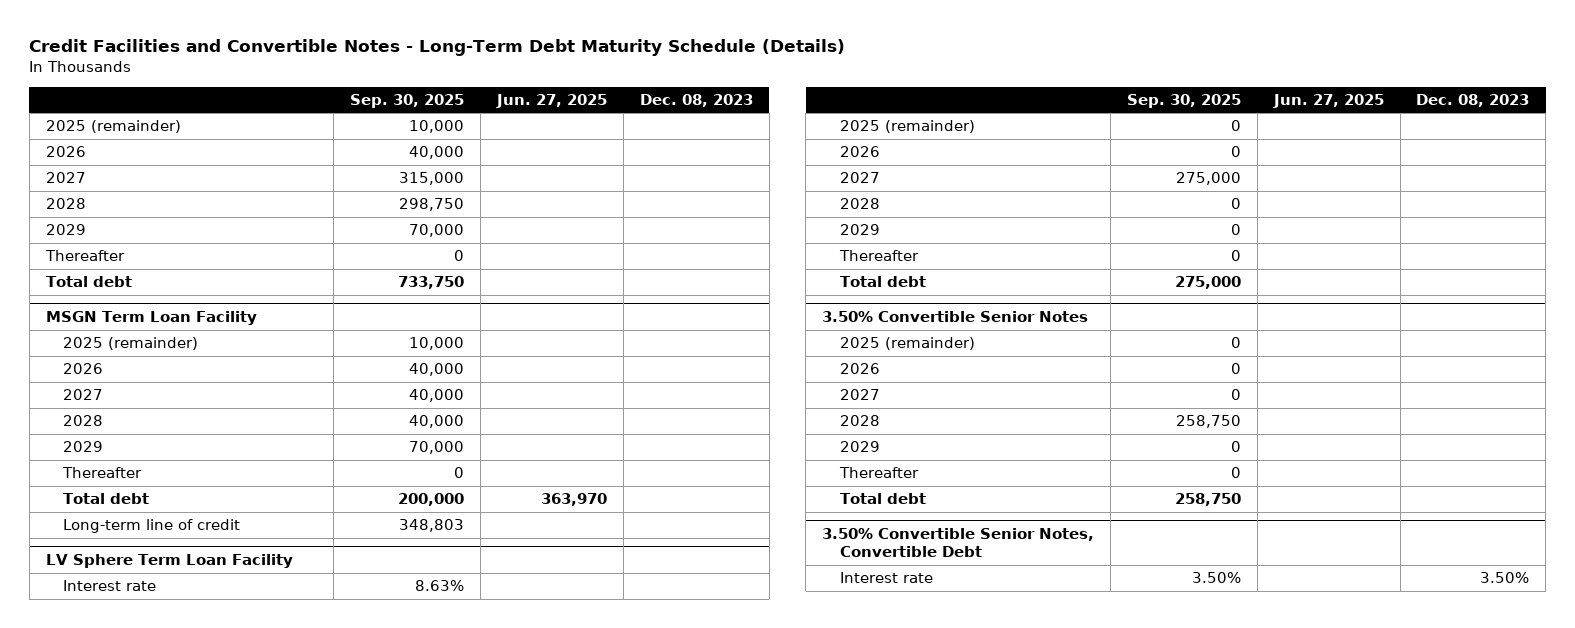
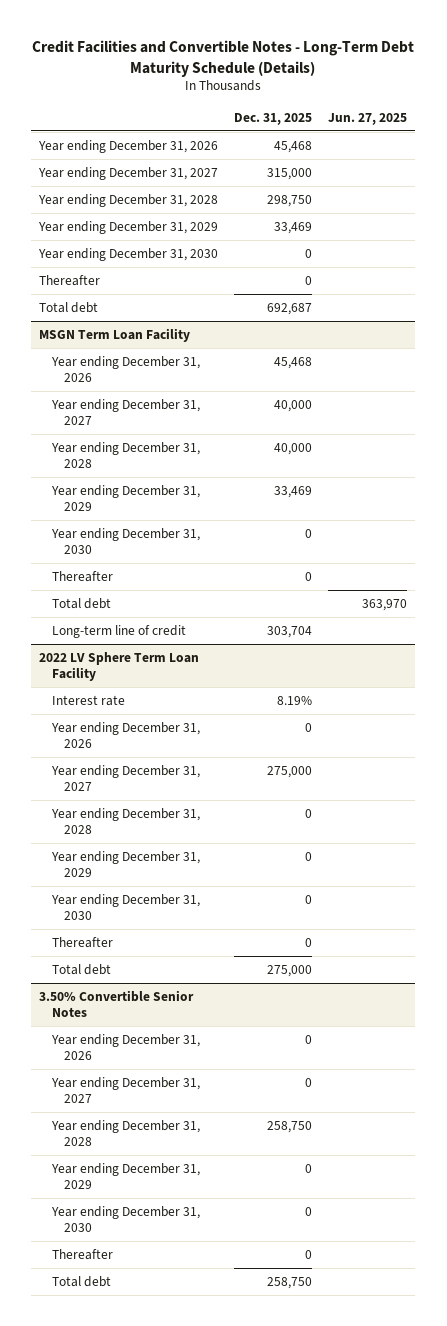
[350,93,465,108] Sep. 30, 2025 -> none
[639,93,753,107] Dec. 08, 2023 -> none
none -> [234,112,313,125] Dec. 31, 2025
[45,120,181,134] 2025 (remainder) -> none
[45,146,86,158] 2026 -> [38,139,219,153] Year ending December 31, 2026
[45,172,86,184] 2027 -> [38,166,219,180] Year ending December 31, 2027
[45,198,86,210] 2028 -> [38,193,219,207] Year ending December 31, 2028
[45,224,86,236] 2029 -> [38,220,219,234] Year ending December 31, 2029
none -> [38,247,219,261] Year ending December 31, 2030
[63,337,199,351] 2025 (remainder) -> none
[63,363,104,375] 2026 -> [50,355,200,383] Year ending December 31, 2026
[63,389,104,401] 2027 -> [50,398,200,426] Year ending December 31, 2027
[63,415,104,427] 2028 -> [50,441,200,469] Year ending December 31, 2028
[63,441,104,453] 2029 -> [50,484,200,512] Year ending December 31, 2029
none -> [50,527,200,555] Year ending December 31, 2030
[45,554,293,569] LV Sphere Term Loan Facility -> none
[63,580,157,592] Interest rate -> none
[840,120,976,134] 2025 (remainder) -> none
[840,146,881,158] 2026 -> none
[840,172,881,184] 2027 -> none
[840,198,881,210] 2028 -> none
[840,224,881,236] 2029 -> none
[839,250,920,262] Thereafter -> none
[840,276,927,288] Total debt -> none
none -> [39,651,200,682] 2022 LV Sphere Term Loan Facility
none -> [51,694,125,706] Interest rate
none -> [50,721,200,749] Year ending December 31, 2026
none -> [50,764,200,792] Year ending December 31, 2027
none -> [50,807,200,835] Year ending December 31, 2028
none -> [50,850,200,878] Year ending December 31, 2029
none -> [50,893,200,921] Year ending December 31, 2030
none -> [51,936,113,948] Thereafter
none -> [51,963,111,975] Total debt
[840,337,976,351] 2025 (remainder) -> none
[840,363,881,375] 2026 -> [50,1033,200,1061] Year ending December 31, 2026
[840,389,881,401] 2027 -> [50,1076,200,1104] Year ending December 31, 2027
[840,415,881,427] 2028 -> [50,1119,200,1147] Year ending December 31, 2028
[840,441,881,453] 2029 -> [50,1162,200,1190] Year ending December 31, 2029
none -> [50,1205,200,1233] Year ending December 31, 2030
[822,528,1095,558] 3.50% Convertible Senior Notes, Convertible Debt -> none
[840,572,934,584] Interest rate -> none

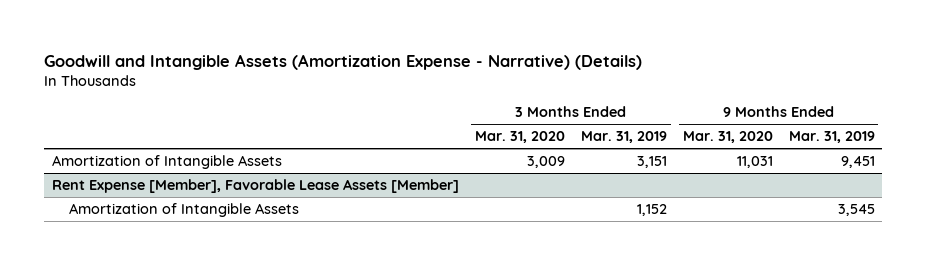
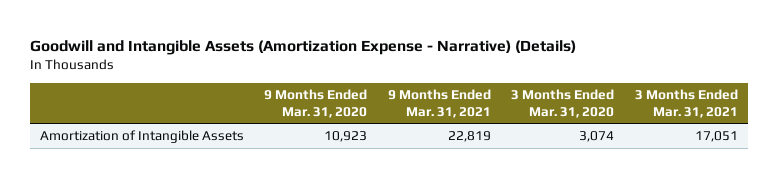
[580,131,667,144] Mar. 31, 2019 -> none
[788,131,875,144] Mar. 31, 2019 -> none
none -> [387,89,491,118] 9 Months Ended Mar. 31, 2021
none -> [634,89,738,118] 3 Months Ended Mar. 31, 2021
[52,179,460,194] Rent Expense [Member], Favorable Lease Assets [Member] -> none
[69,203,300,218] Amortization of Intangible Assets -> none
[527,156,566,169] 3,009 -> [579,131,615,143] 3,074
[736,156,773,169] 11,031 -> [324,131,368,143] 10,923

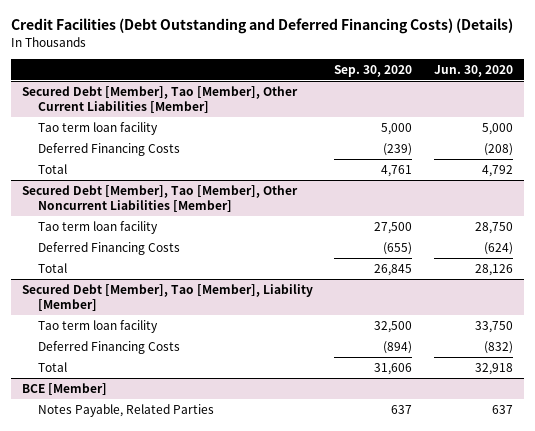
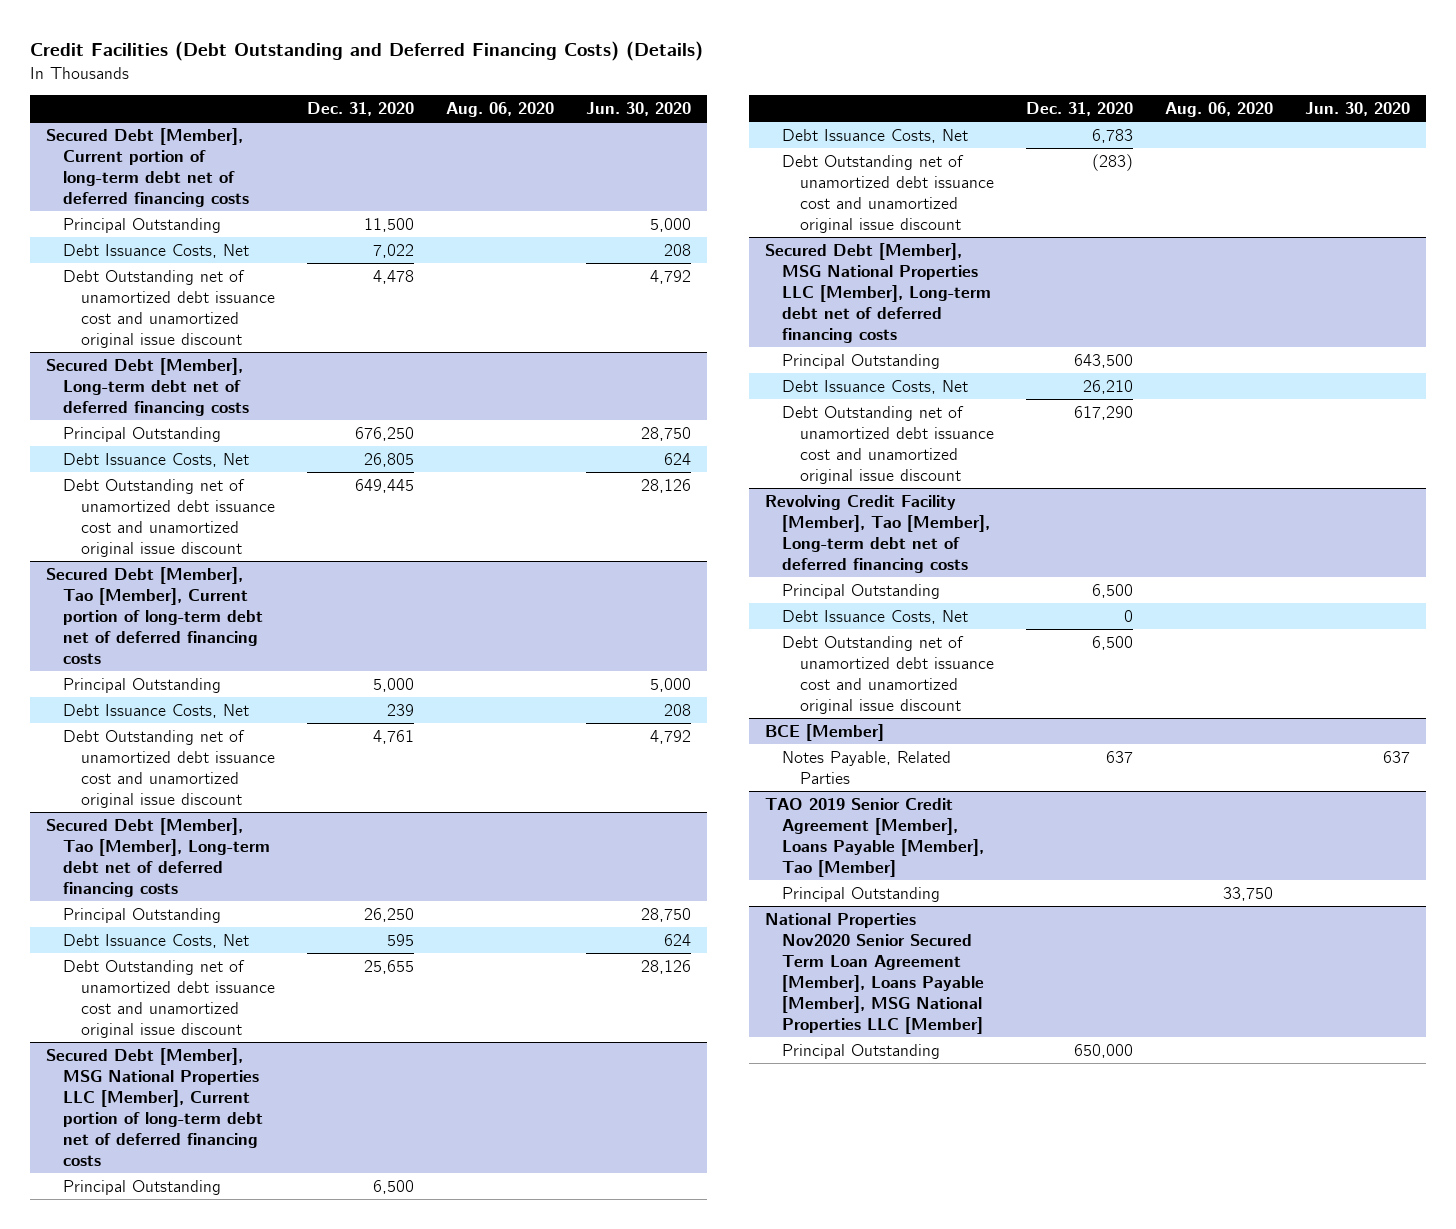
[334,64,413,77] Sep. 30, 2020 -> none
none -> [306,101,414,116] Dec. 31, 2020
none -> [446,101,555,117] Aug. 06, 2020
[22,85,299,113] Secured Debt [Member], Tao [Member], Other Current Liabilities [Member] -> none
[37,121,158,135] Tao term loan facility -> none
[37,142,180,156] Deferred Financing Costs -> none
[37,163,67,174] Total -> none
[22,184,299,212] Secured Debt [Member], Tao [Member], Other Noncurrent Liabilities [Member] -> none
[37,220,158,234] Tao term loan facility -> none
[37,241,180,255] Deferred Financing Costs -> none
[37,262,67,273] Total -> none
[22,283,314,311] Secured Debt [Member], Tao [Member], Liability [Member] -> none
[37,319,158,333] Tao term loan facility -> none
[37,340,180,354] Deferred Financing Costs -> none
[37,361,67,372] Total -> none
none -> [46,127,250,207] Secured Debt [Member], Current portion of long-term debt net of deferred financing costs
none -> [63,217,222,233] Principal Outstanding
none -> [63,243,250,258] Debt Issuance Costs, Net
none -> [63,269,275,348] Debt Outstanding net of unamortized debt issuance cost and unamortized original issue discount
none -> [46,357,250,416] Secured Debt [Member], Long-term debt net of deferred financing costs
none -> [63,426,222,442] Principal Outstanding
none -> [63,452,250,467] Debt Issuance Costs, Net
none -> [63,478,275,557] Debt Outstanding net of unamortized debt issuance cost and unamortized original issue discount
none -> [46,566,264,665] Secured Debt [Member], Tao [Member], Current portion of long-term debt net of deferred financing costs
none -> [63,677,222,693] Principal Outstanding
none -> [63,703,250,718] Debt Issuance Costs, Net
none -> [63,729,275,808] Debt Outstanding net of unamortized debt issuance cost and unamortized original issue discount
none -> [46,817,271,897] Secured Debt [Member], Tao [Member], Long-term debt net of deferred financing costs
none -> [63,907,222,923] Principal Outstanding
none -> [63,933,250,948] Debt Issuance Costs, Net
none -> [63,959,275,1038] Debt Outstanding net of unamortized debt issuance cost and unamortized original issue discount
none -> [46,1047,264,1167] Secured Debt [Member], MSG National Properties LLC [Member], Current portion of long-term debt net of deferred financing costs
none -> [63,1179,222,1195] Principal Outstanding
none -> [782,128,969,143] Debt Issuance Costs, Net
none -> [782,154,994,233] Debt Outstanding net of unamortized debt issuance cost and unamortized original issue discount
none -> [765,242,992,344] Secured Debt [Member], MSG National Properties LLC [Member], Long-term debt net of deferred financing costs
none -> [782,353,941,369] Principal Outstanding
none -> [782,379,969,394] Debt Issuance Costs, Net
none -> [782,405,994,484] Debt Outstanding net of unamortized debt issuance cost and unamortized original issue discount
none -> [765,494,991,573] Revolving Credit Facility [Member], Tao [Member], Long-term debt net of deferred financing costs
none -> [782,583,941,599] Principal Outstanding
none -> [782,609,969,624] Debt Issuance Costs, Net
none -> [782,635,994,714] Debt Outstanding net of unamortized debt issuance cost and unamortized original issue discount
none -> [765,797,985,877] TAO 2019 Senior Credit Agreement [Member], Loans Payable [Member], Tao [Member]
none -> [782,886,941,902] Principal Outstanding
none -> [765,912,985,1035] National Properties Nov2020 Senior Secured Term Loan Agreement [Member], Loans Payable [Member], MSG National Properties LLC [Member]
none -> [782,1043,941,1059] Principal Outstanding

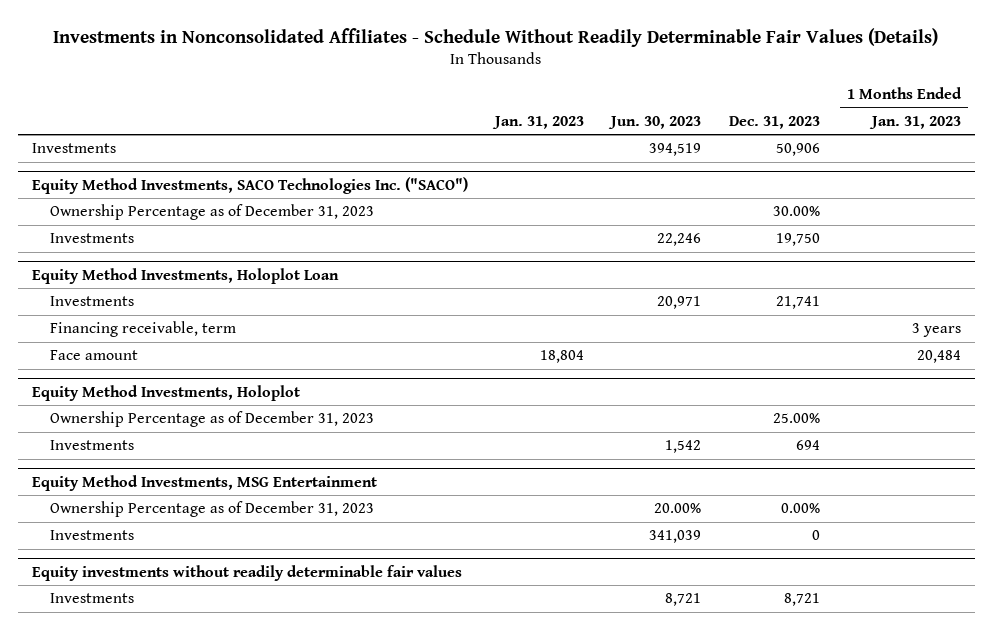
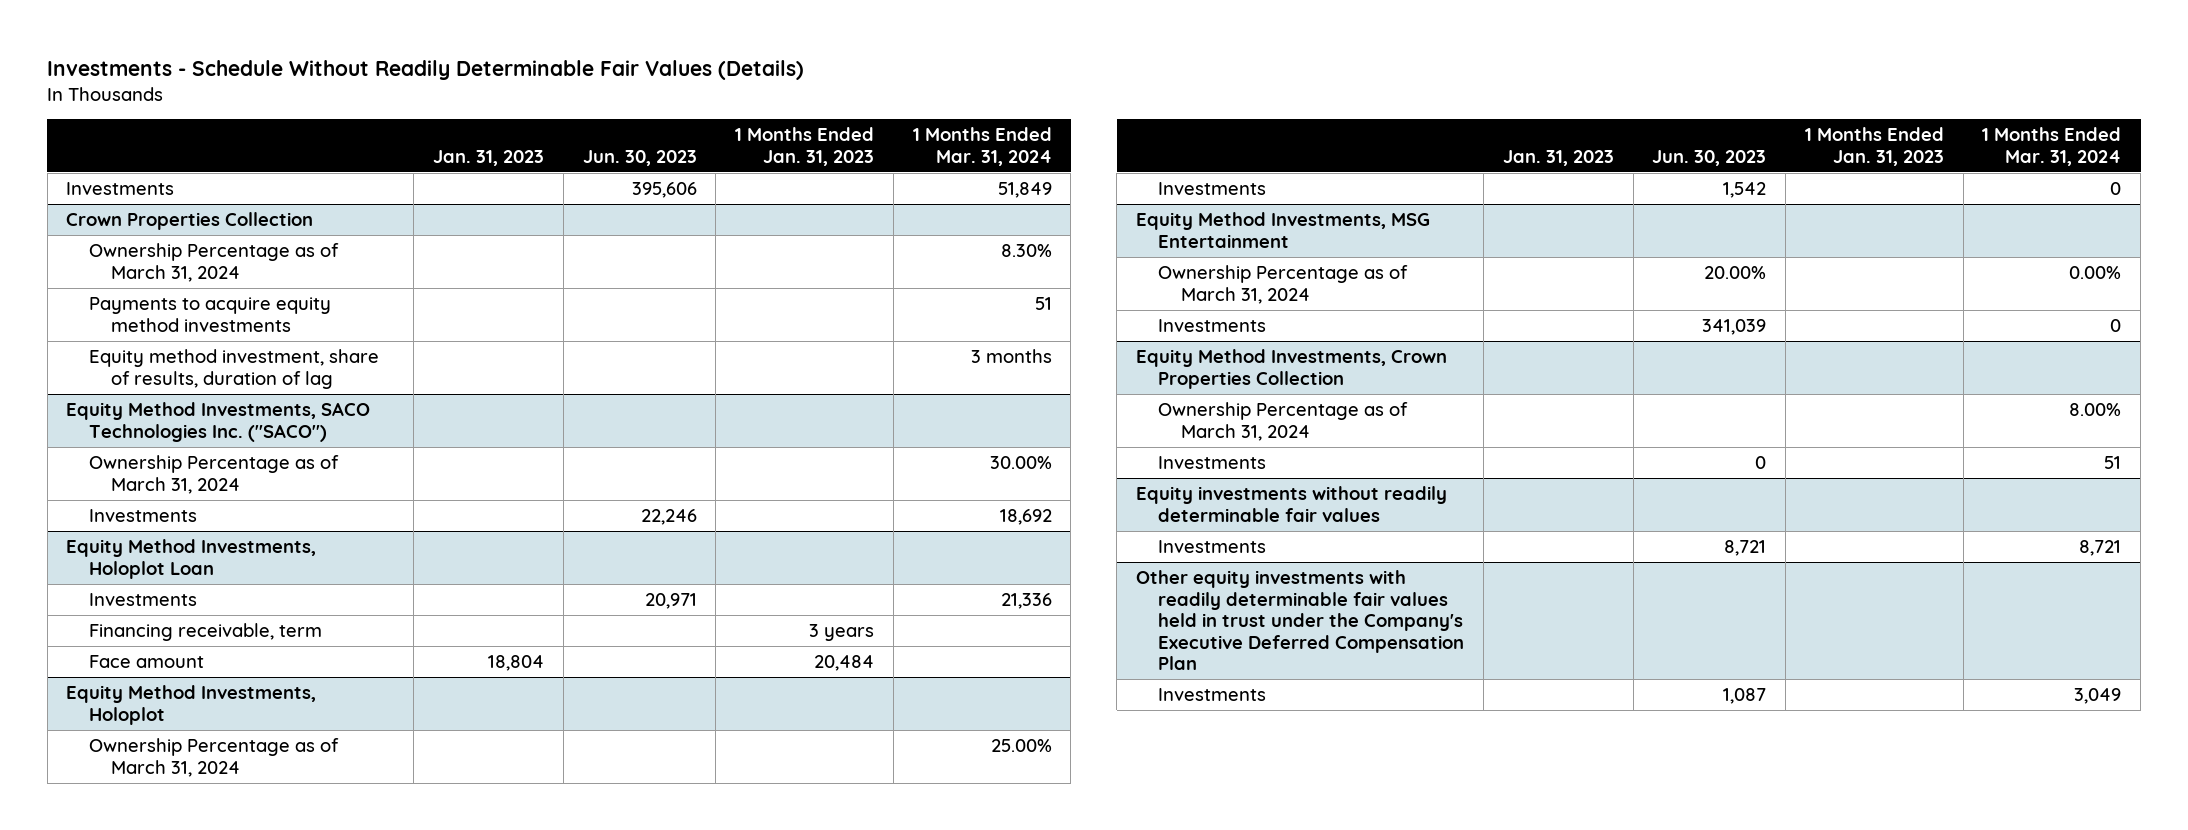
[53,27,939,47] Investments in Nonconsolidated Affiliates - Schedule Without Readily Determinable Fair Values (Details) -> [47,59,805,80] Investments - Schedule Without Readily Determinable Fair Values (Details)
[728,115,820,129] Dec. 31, 2023 -> none
none -> [912,126,1052,166] 1 Months Ended Mar. 31, 2024
[649,143,702,157] 394,519 -> [631,182,697,199] 395,606
none -> [66,212,314,231] Crown Properties Collection
none -> [88,243,339,282] Ownership Percentage as of March 31, 2024
none -> [88,297,331,332] Payments to acquire equity method investments
none -> [88,349,379,389] Equity method investment, share of results, duration of lag
[50,204,375,221] Ownership Percentage as of December 31, 2023 -> [88,455,339,494] Ownership Percentage as of March 31, 2024
[50,411,375,428] Ownership Percentage as of December 31, 2023 -> [88,738,339,777] Ownership Percentage as of March 31, 2024
[50,501,375,518] Ownership Percentage as of December 31, 2023 -> [1158,265,1409,304] Ownership Percentage as of March 31, 2024
none -> [1136,349,1448,389] Equity Method Investments, Crown Properties Collection
none -> [1158,402,1409,441] Ownership Percentage as of March 31, 2024
none -> [1158,456,1267,470] Investments
none -> [1136,570,1465,671] Other equity investments with readily determinable fair values held in trust under the Company's Executive Deferred Compensation Plan
none -> [1158,688,1267,702] Investments

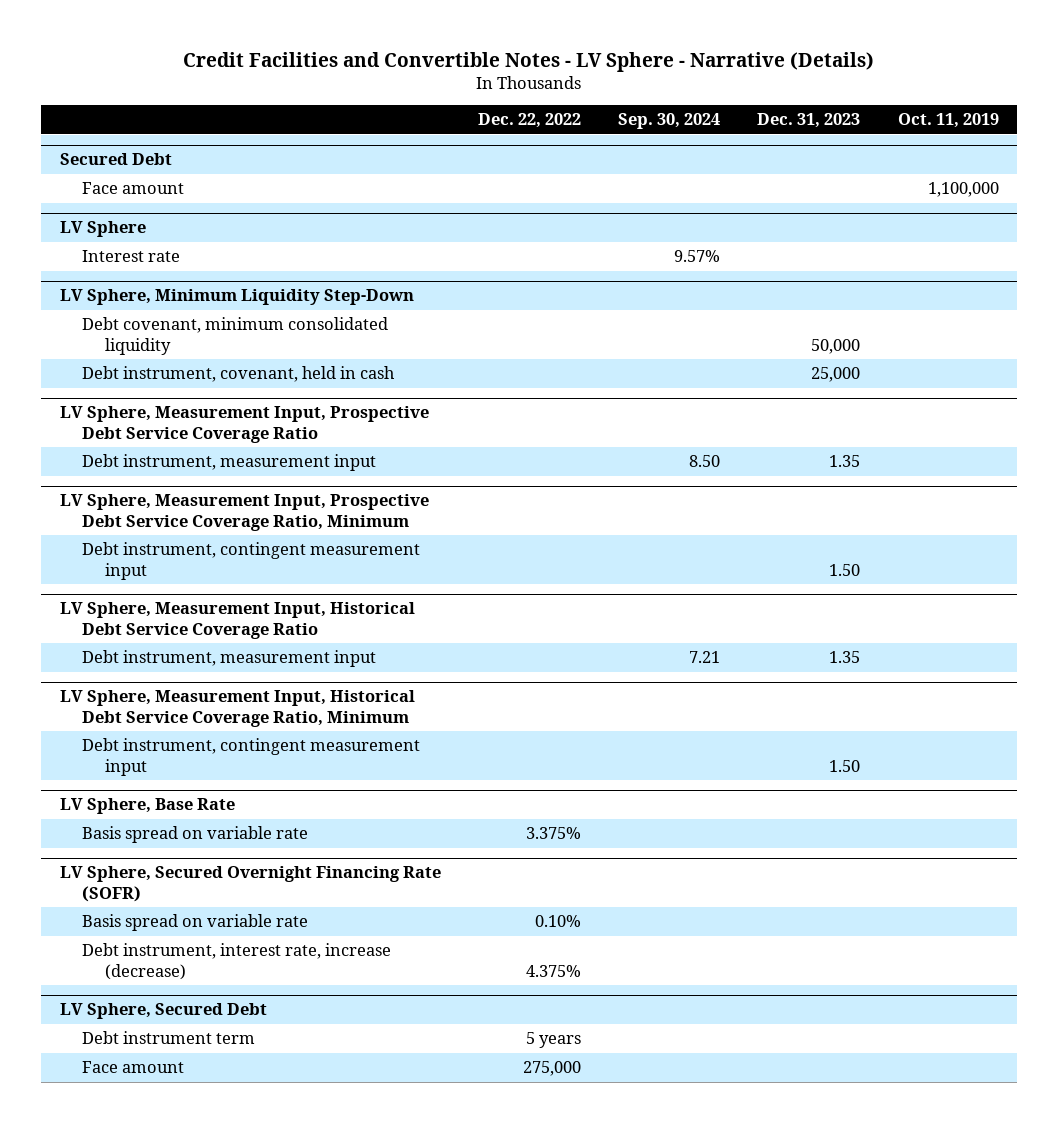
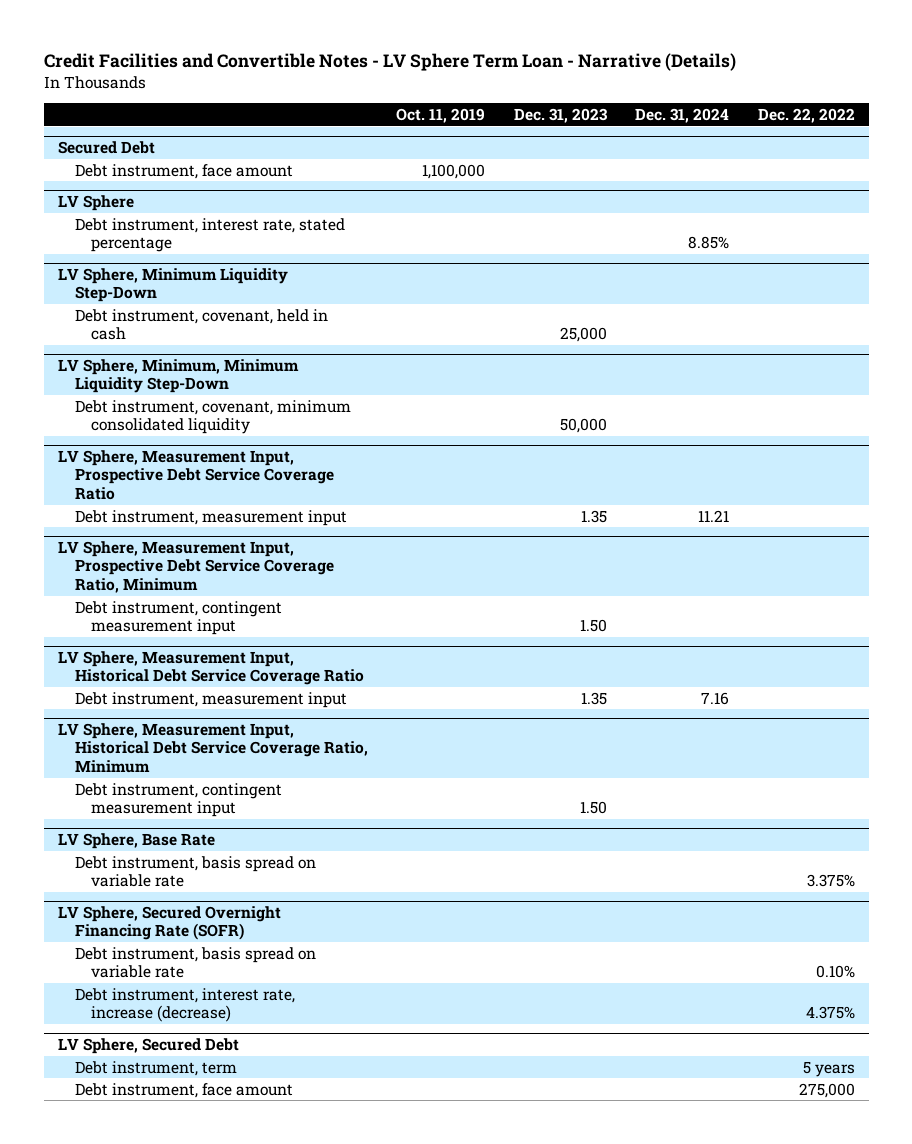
[183,51,875,72] Credit Facilities and Convertible Notes - LV Sphere - Narrative (Details) -> [43,53,736,72] Credit Facilities and Convertible Notes - LV Sphere Term Loan - Narrative (Details)
[618,113,721,130] Sep. 30, 2024 -> none
none -> [635,108,730,124] Dec. 31, 2024
[82,182,185,195] Face amount -> [74,163,293,179] Debt instrument, face amount
[82,250,181,263] Interest rate -> [74,217,345,253] Debt instrument, interest rate, stated percentage
[82,317,389,355] Debt covenant, minimum consolidated liquidity -> none
none -> [57,358,299,394] LV Sphere, Minimum, Minimum Liquidity Step-Down
none -> [74,399,351,435] Debt instrument, covenant, minimum consolidated liquidity
[82,826,309,844] Basis spread on variable rate -> [74,855,316,888] Debt instrument, basis spread on variable rate
[82,914,309,932] Basis spread on variable rate -> [74,946,316,979] Debt instrument, basis spread on variable rate
[82,1031,256,1045] Debt instrument term -> [74,1060,237,1076] Debt instrument, term
[82,1061,185,1074] Face amount -> [74,1082,293,1098] Debt instrument, face amount

